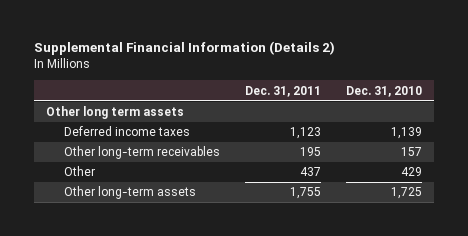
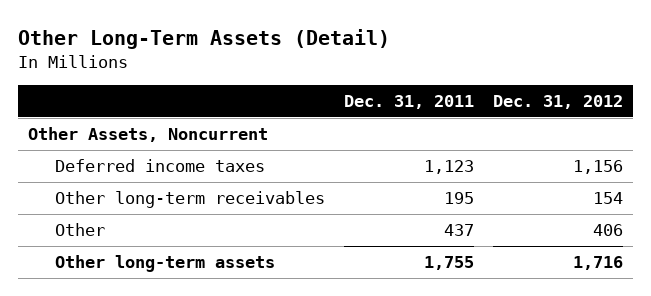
[33,41,335,56] Supplemental Financial Information (Details 2) -> [18,28,391,49] Other Long-Term Assets (Detail)
[345,85,422,97] Dec. 31, 2010 -> none
none -> [493,95,624,110] Dec. 31, 2012
[46,106,185,120] Other long term assets -> [27,127,268,143] Other Assets, Noncurrent

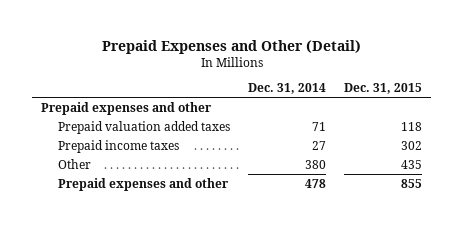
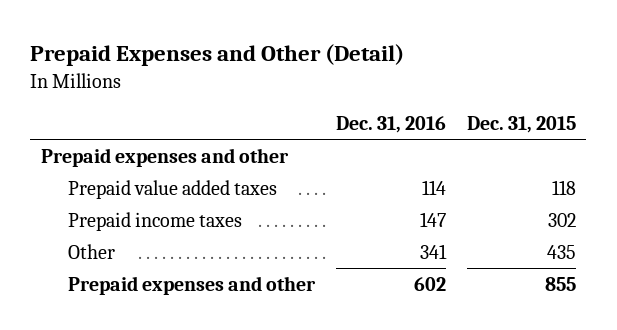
[247,83,326,95] Dec. 31, 2014 -> none
none -> [336,116,447,134] Dec. 31, 2016
[57,120,230,134] Prepaid valuation added taxes -> [68,179,278,199] Prepaid value added taxes

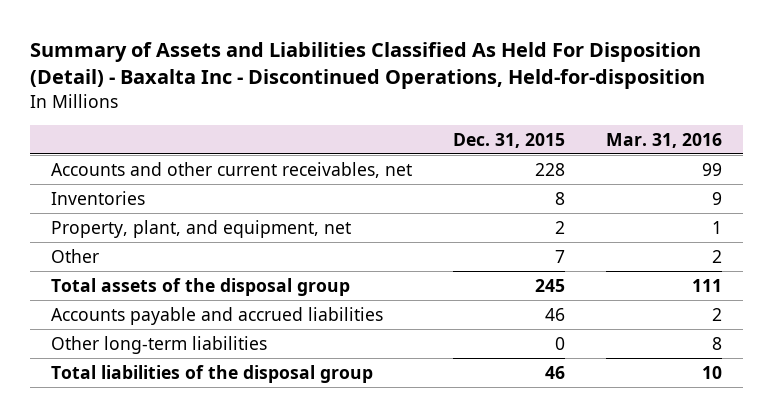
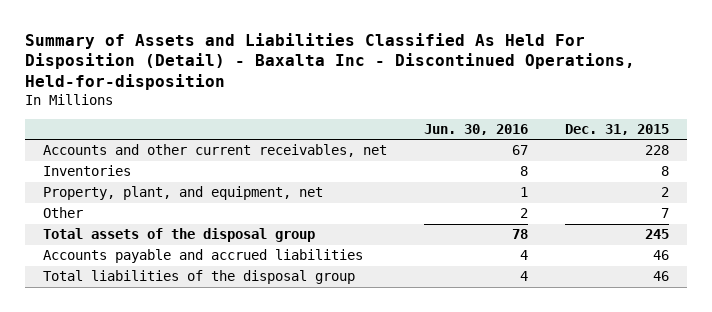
[606,132,723,148] Mar. 31, 2016 -> none
none -> [424,123,529,135] Jun. 30, 2016
[50,335,267,354] Other long-term liabilities -> none

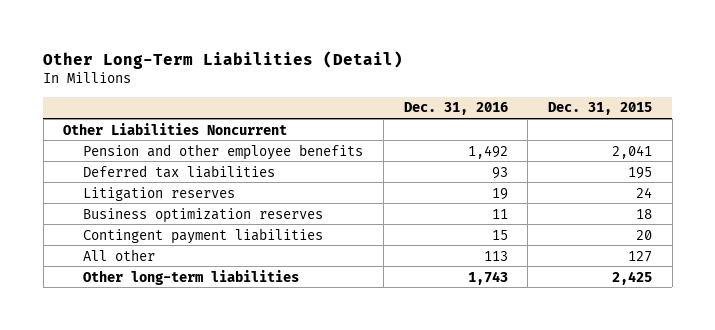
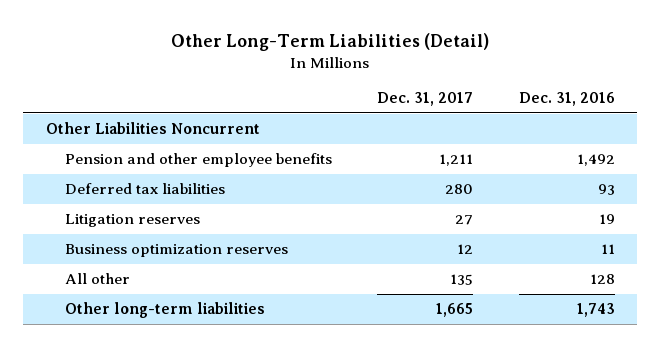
[547,102,652,116] Dec. 31, 2015 -> none
none -> [377,92,474,107] Dec. 31, 2017
[83,227,324,244] Contingent payment liabilities -> none
[483,250,508,261] 113 -> [589,274,615,285] 128

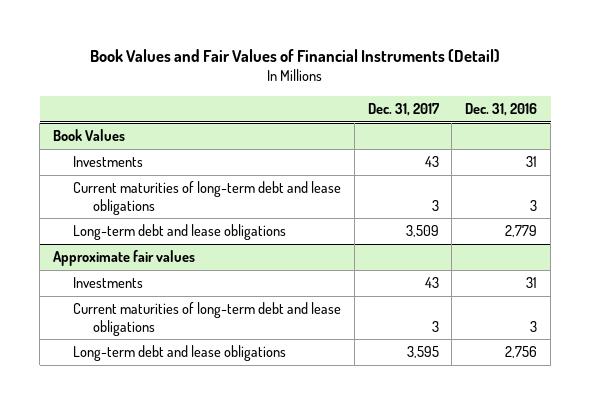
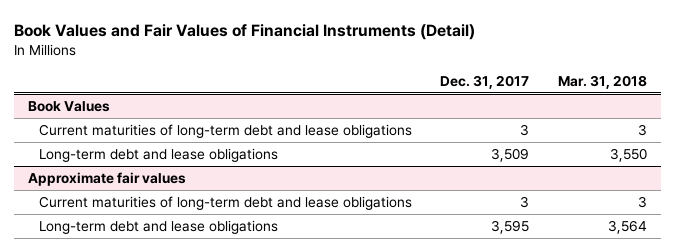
[465,103,538,117] Dec. 31, 2016 -> none
none -> [557,74,647,89] Mar. 31, 2018
[72,156,143,168] Investments -> none
[72,277,143,289] Investments -> none

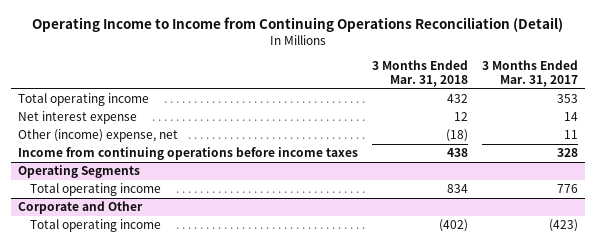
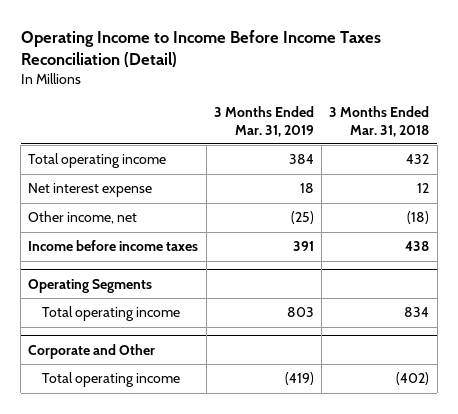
[31,17,563,33] Operating Income to Income from Continuing Operations Reconciliation (Detail) -> [20,29,381,67] Operating Income to Income Before Income Taxes Reconciliation (Detail)
[481,60,578,88] 3 Months Ended Mar. 31, 2017 -> none
none -> [213,106,314,137] 3 Months Ended Mar. 31, 2019
[18,129,179,143] Other (income) expense, net -> [28,211,138,225] Other income, net
[18,147,359,161] Income from continuing operations before income taxes -> [28,240,199,252] Income before income taxes

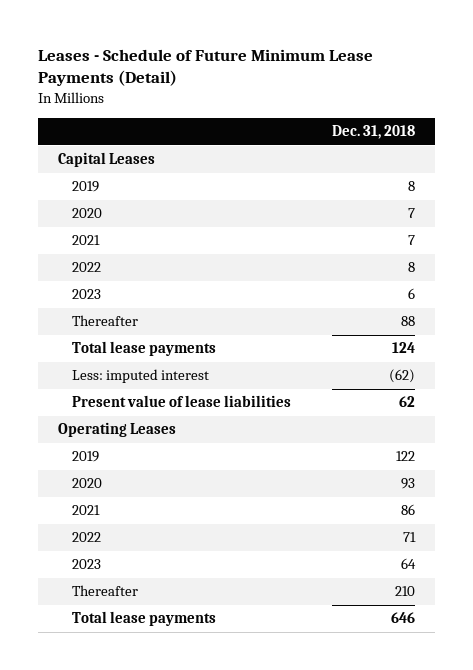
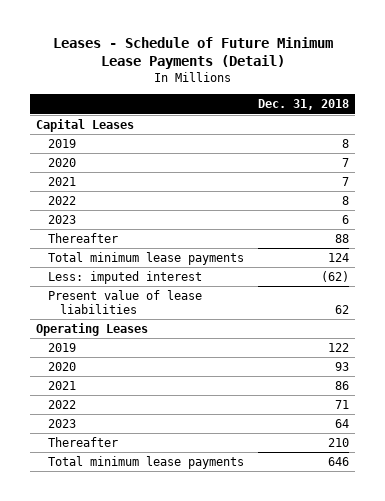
[72,341,217,357] Total lease payments -> [48,252,245,266] Total minimum lease payments
[72,611,217,627] Total lease payments -> [48,456,245,470] Total minimum lease payments

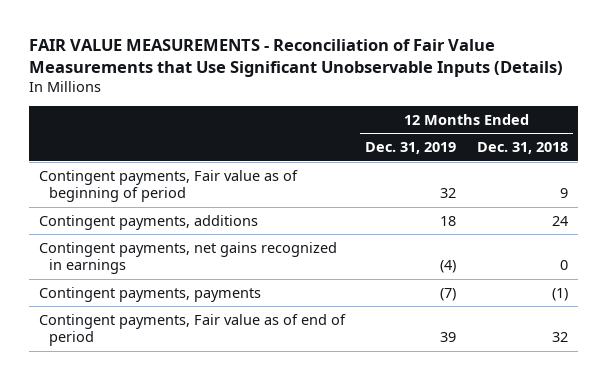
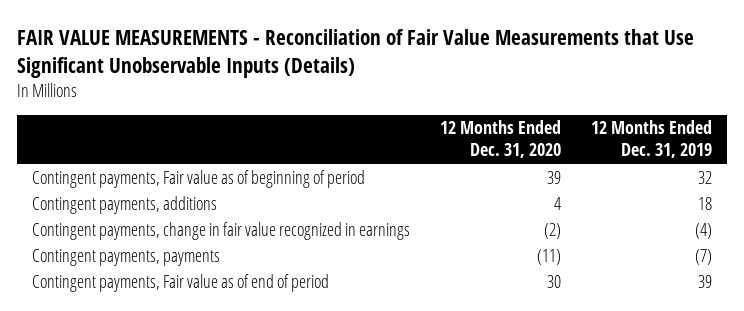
[476,142,568,155] Dec. 31, 2018 -> none
none -> [439,120,561,159] 12 Months Ended Dec. 31, 2020
[38,241,337,275] Contingent payments, net gains recognized in earnings -> [32,221,411,240] Contingent payments, change in fair value recognized in earnings

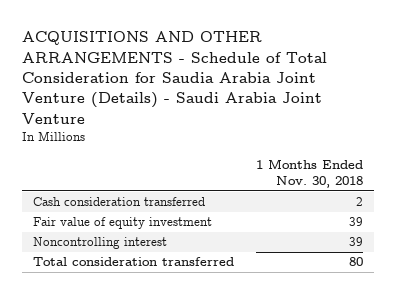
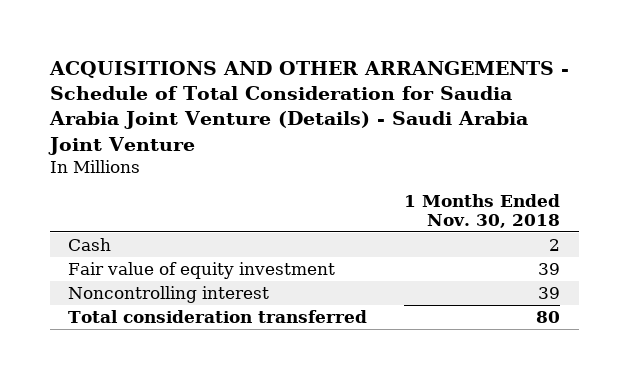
[32,197,205,207] Cash consideration transferred -> [68,237,112,251] Cash

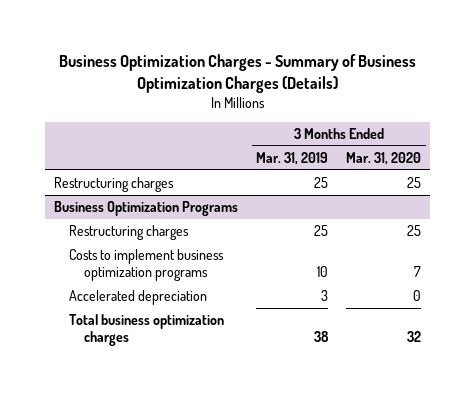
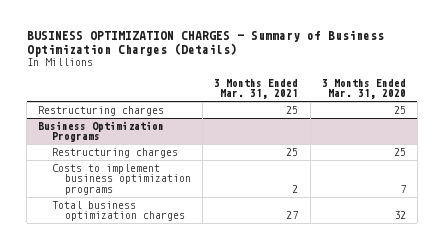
[58,53,416,93] Business Optimization Charges - Summary of Business Optimization Charges (Details) -> [26,30,384,58] BUSINESS OPTIMIZATION CHARGES - Summary of Business Optimization Charges (Details)
[256,151,329,165] Mar. 31, 2019 -> none
none -> [214,78,299,100] 3 Months Ended Mar. 31, 2021
[68,290,207,306] Accelerated depreciation -> none

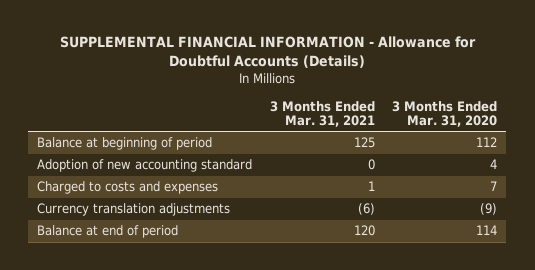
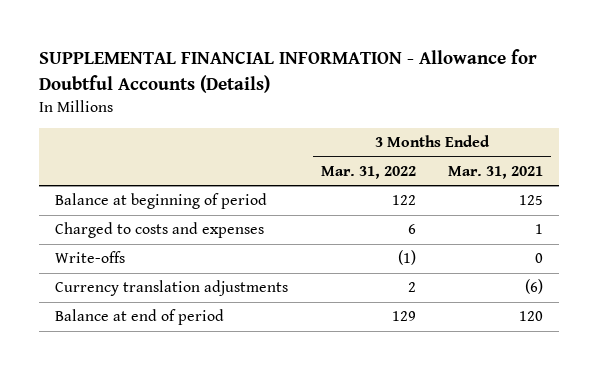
[392,100,498,127] 3 Months Ended Mar. 31, 2020 -> none
none -> [320,165,416,179] Mar. 31, 2022
[37,159,253,173] Adoption of new accounting standard -> none
none -> [55,251,126,264] Write-offs

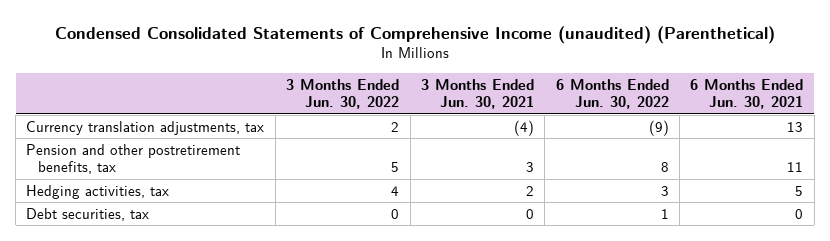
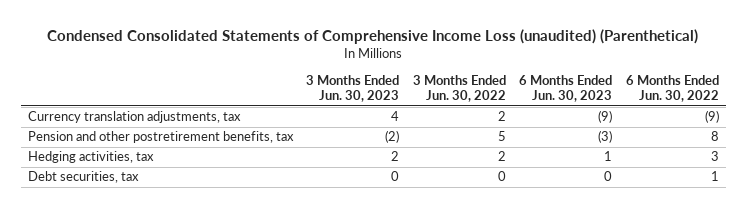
[54,25,775,44] Condensed Consolidated Statements of Comprehensive Income (unaudited) (Parenthetical) -> [47,28,699,44] Condensed Consolidated Statements of Comprehensive Income Loss (unaudited) (Parenthetical)
[420,79,534,110] 3 Months Ended Jun. 30, 2021 -> none
[690,79,804,110] 6 Months Ended Jun. 30, 2021 -> none
none -> [306,75,400,103] 3 Months Ended Jun. 30, 2023
none -> [519,75,613,103] 6 Months Ended Jun. 30, 2023
[391,185,400,196] 4 -> [497,151,506,162] 2

